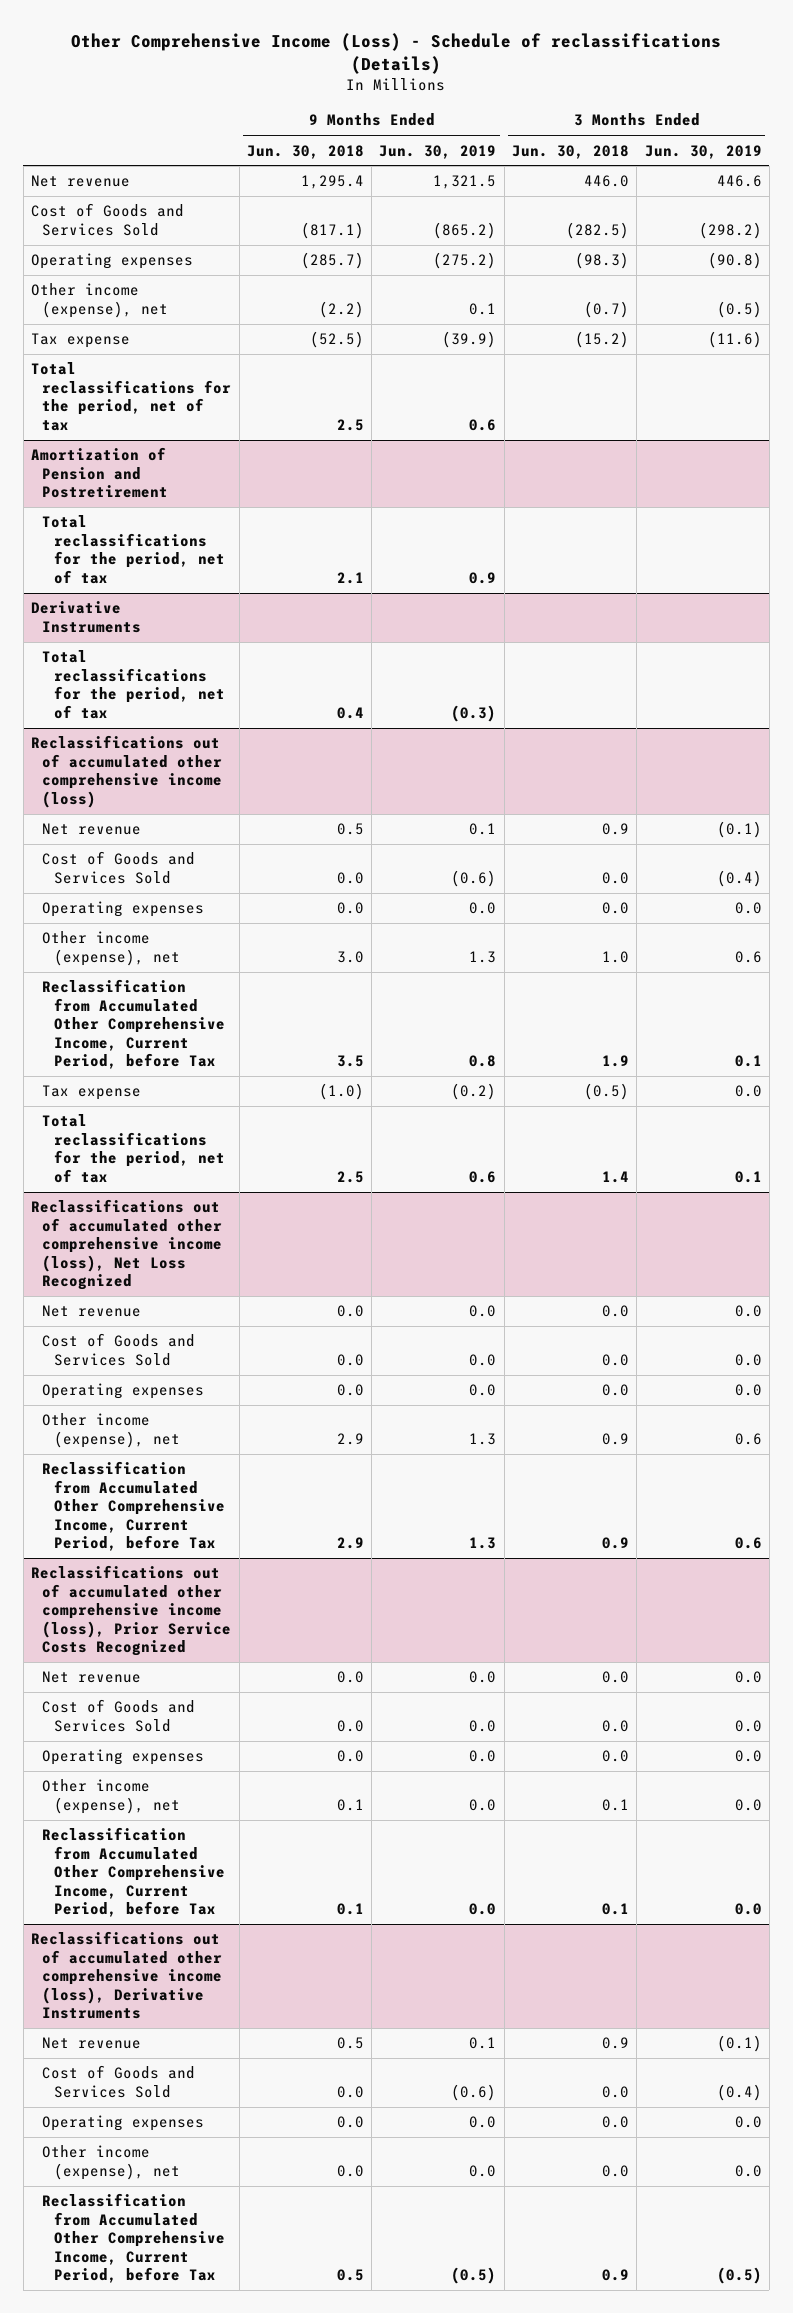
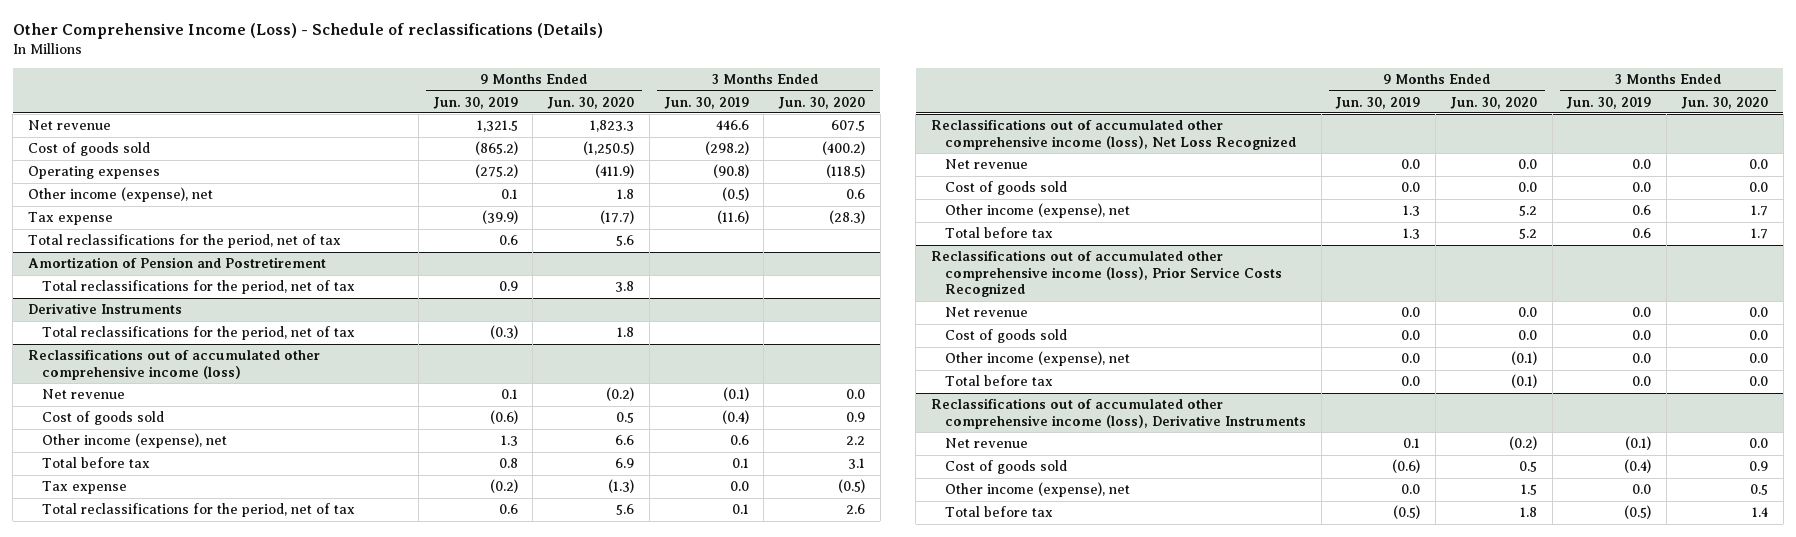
[246,144,364,159] Jun. 30, 2018 -> none
[512,144,630,159] Jun. 30, 2018 -> none
none -> [547,96,635,109] Jun. 30, 2020
none -> [778,96,866,109] Jun. 30, 2020
[31,203,185,236] Cost of Goods and Services Sold -> [28,142,151,157] Cost of goods sold
[42,901,205,918] Operating expenses -> none
[42,851,196,884] Cost of Goods and Services Sold -> [42,411,165,426] Cost of goods sold
[42,979,225,1070] Reclassification from Accumulated Other Comprehensive Income, Current Period, before Tax -> [42,457,151,469] Total before tax
[42,1383,205,1400] Operating expenses -> none
[42,1333,196,1366] Cost of Goods and Services Sold -> [944,181,1067,196] Cost of goods sold
[42,1461,225,1552] Reclassification from Accumulated Other Comprehensive Income, Current Period, before Tax -> [944,227,1053,239] Total before tax
[42,1749,205,1766] Operating expenses -> none
[42,1699,196,1732] Cost of Goods and Services Sold -> [944,329,1067,344] Cost of goods sold
[42,1827,225,1918] Reclassification from Accumulated Other Comprehensive Income, Current Period, before Tax -> [944,375,1053,387] Total before tax
[42,2115,205,2132] Operating expenses -> none
[42,2065,196,2098] Cost of Goods and Services Sold -> [944,460,1067,475] Cost of goods sold
[42,2193,225,2284] Reclassification from Accumulated Other Comprehensive Income, Current Period, before Tax -> [944,506,1053,518] Total before tax

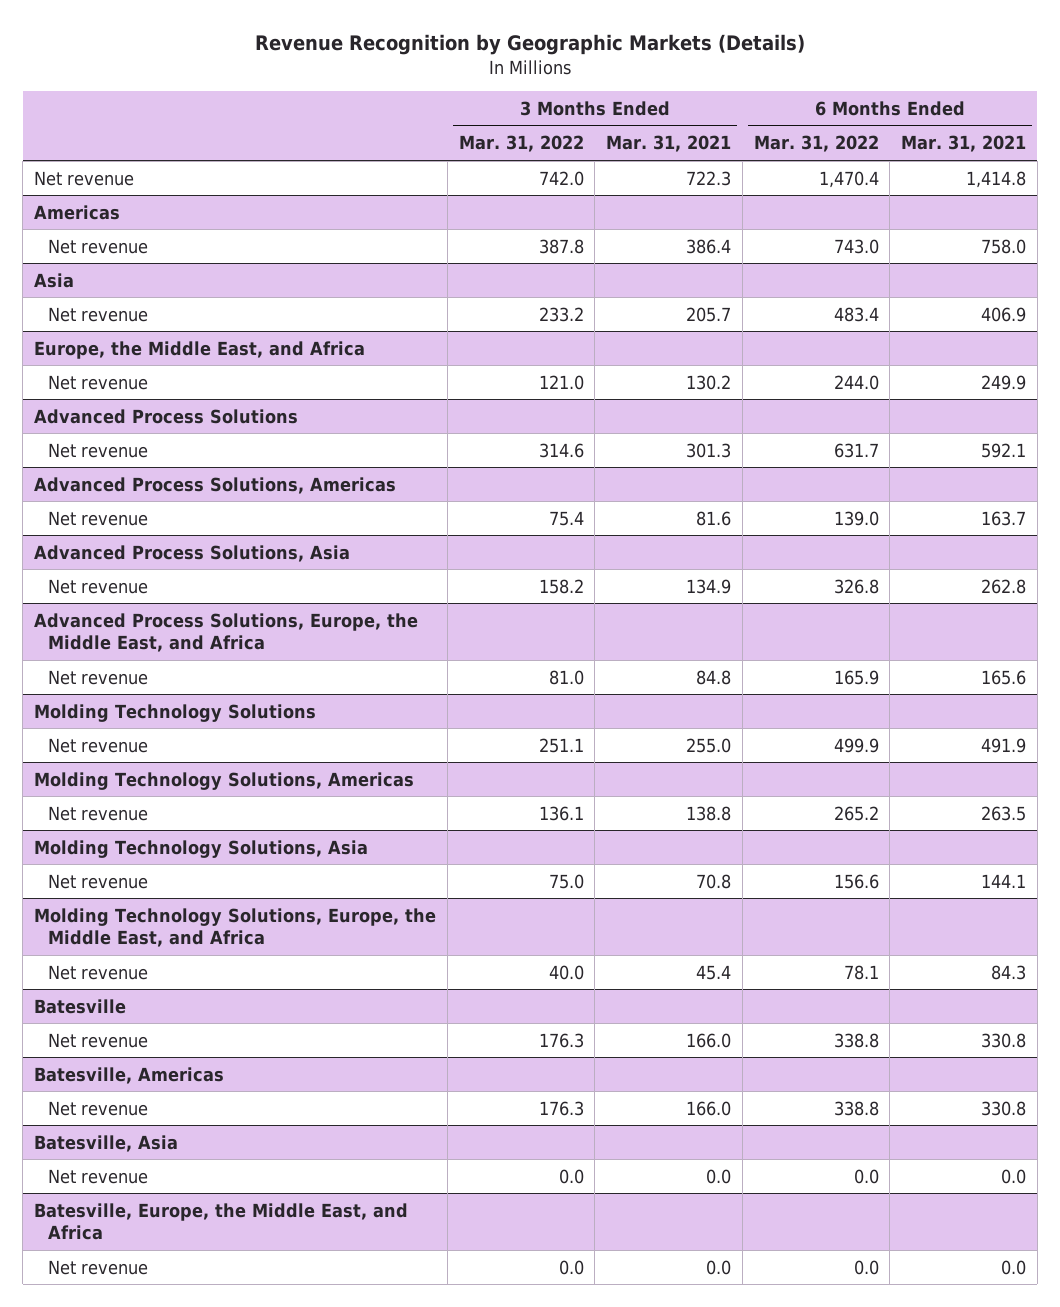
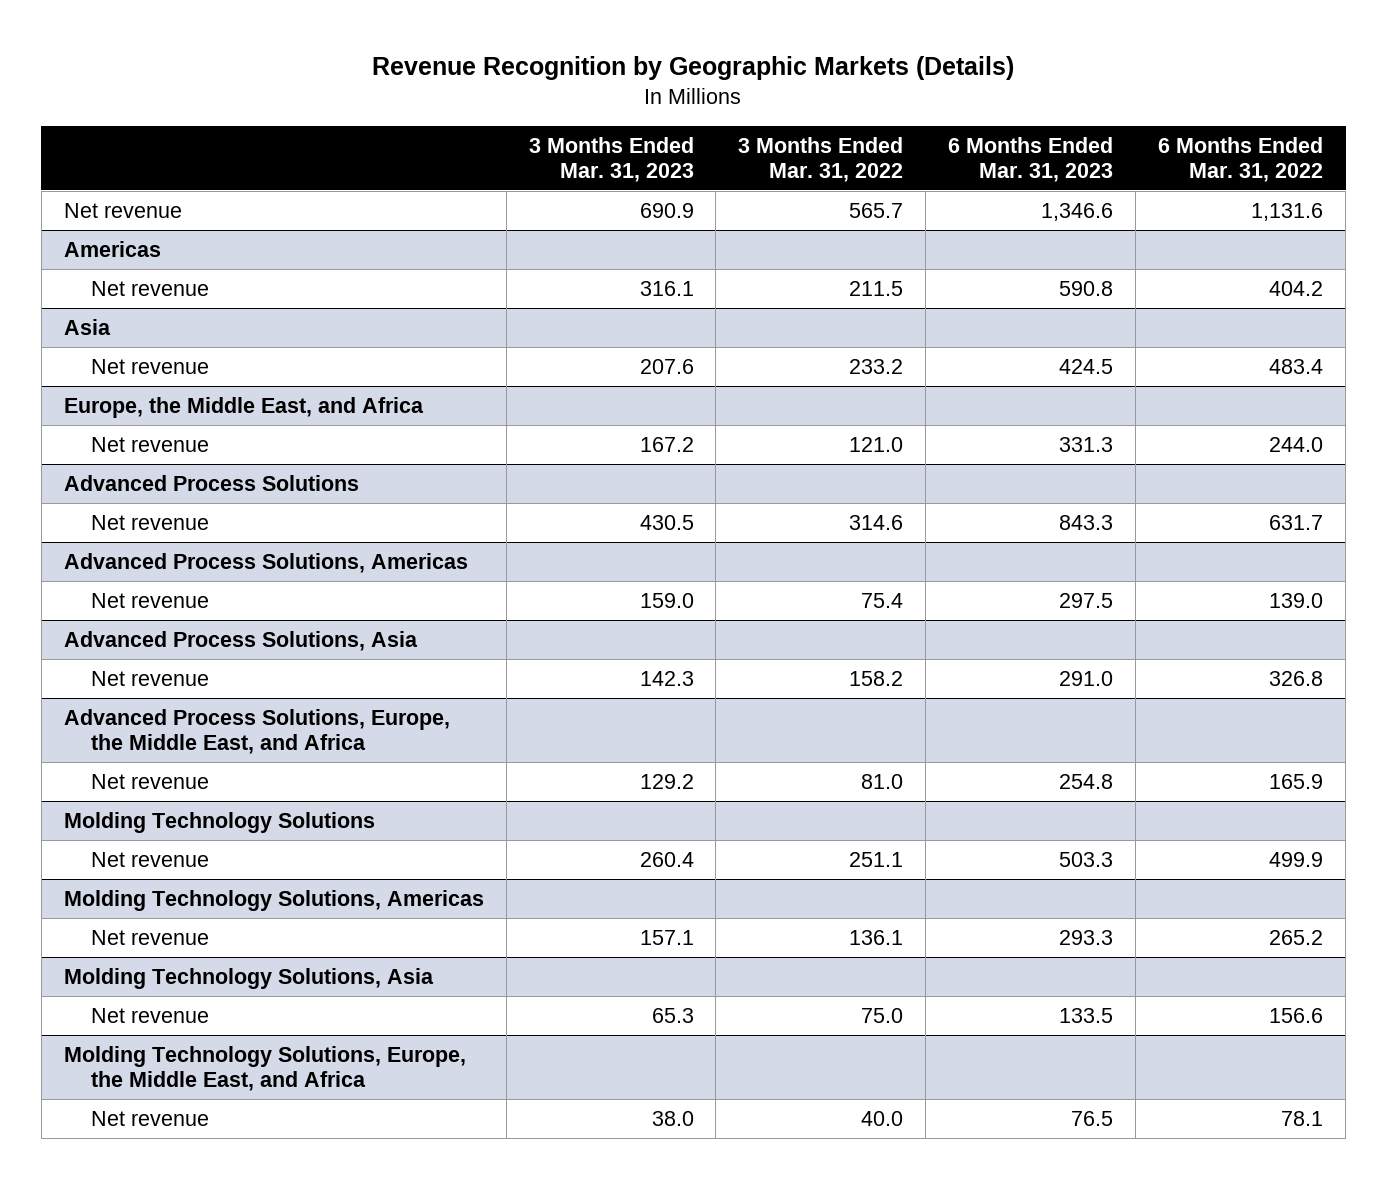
[606,135,732,153] Mar. 31, 2021 -> none
[901,135,1027,153] Mar. 31, 2021 -> none
none -> [528,136,694,183] 3 Months Ended Mar. 31, 2023
none -> [948,136,1114,183] 6 Months Ended Mar. 31, 2023
[538,170,584,186] 742.0 -> [849,202,904,218] 565.7
[818,170,879,188] 1,470.4 -> [1251,202,1324,221] 1,131.6
[538,238,584,254] 387.8 -> [849,280,904,296] 211.5
[833,238,879,254] 743.0 -> [1269,280,1324,296] 404.2
[34,998,127,1014] Batesville -> none
[47,1032,148,1048] Net revenue -> none
[34,1066,225,1084] Batesville, Americas -> none
[47,1100,148,1116] Net revenue -> none
[34,1134,179,1152] Batesville, Asia -> none
[47,1168,148,1184] Net revenue -> none
[34,1202,409,1241] Batesville, Europe, the Middle East, and Africa -> none
[47,1259,148,1275] Net revenue -> none

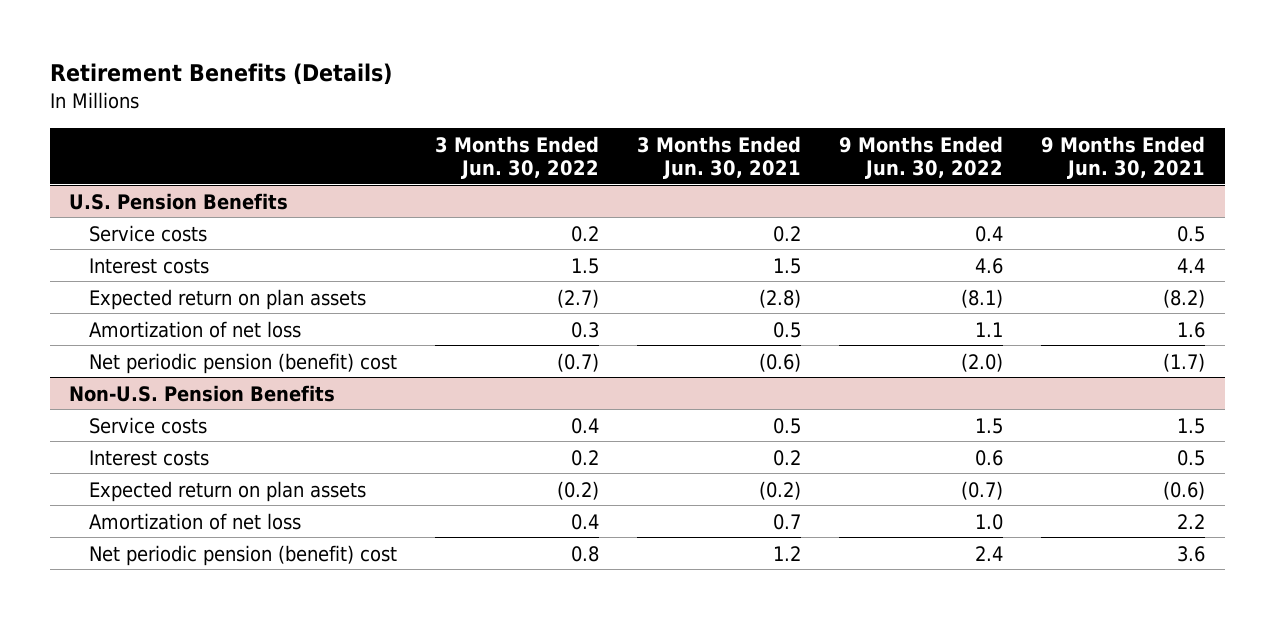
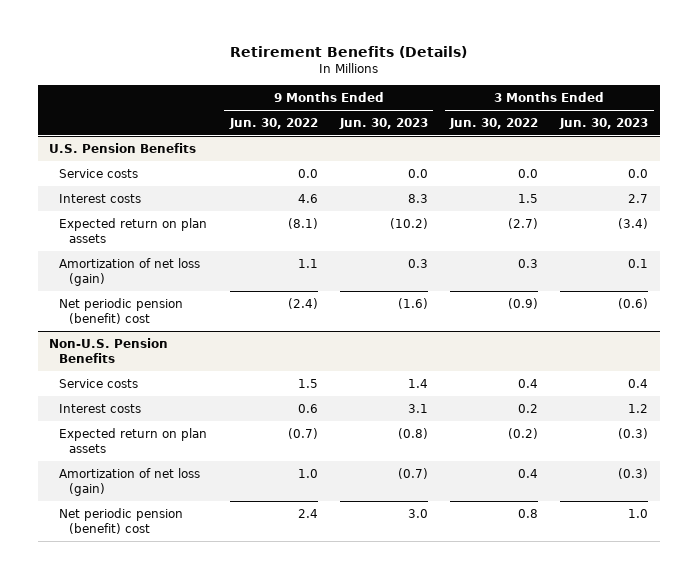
[637,135,802,179] 3 Months Ended Jun. 30, 2021 -> none
[1041,135,1206,179] 9 Months Ended Jun. 30, 2021 -> none
none -> [338,117,428,129] Jun. 30, 2023
none -> [559,117,649,129] Jun. 30, 2023
[571,225,600,242] 0.2 -> [518,168,539,178] 0.0
[975,225,1004,242] 0.4 -> [297,168,318,178] 0.0
[88,320,301,338] Amortization of net loss -> [59,257,201,287] Amortization of net loss (gain)
[557,352,600,372] (0.7) -> [508,297,539,309] (0.9)
[961,352,1004,372] (2.0) -> [287,297,318,309] (2.4)
[88,512,301,530] Amortization of net loss -> [59,467,201,497] Amortization of net loss (gain)

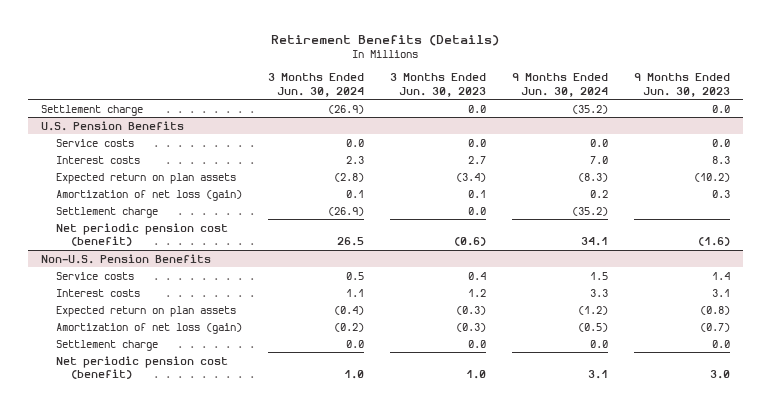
[228,117,318,129] Jun. 30, 2022 -> none
[449,117,539,129] Jun. 30, 2022 -> none
none -> [267,73,364,97] 3 Months Ended Jun. 30, 2024
none -> [511,73,608,97] 9 Months Ended Jun. 30, 2024
none -> [40,104,143,116] Settlement charge
none -> [55,206,158,218] Settlement charge
[59,297,184,325] Net periodic pension (benefit) cost -> [55,222,228,247] Net periodic pension cost (benefit)
none -> [55,339,158,351] Settlement charge
[59,507,184,535] Net periodic pension (benefit) cost -> [55,355,228,380] Net periodic pension cost (benefit)

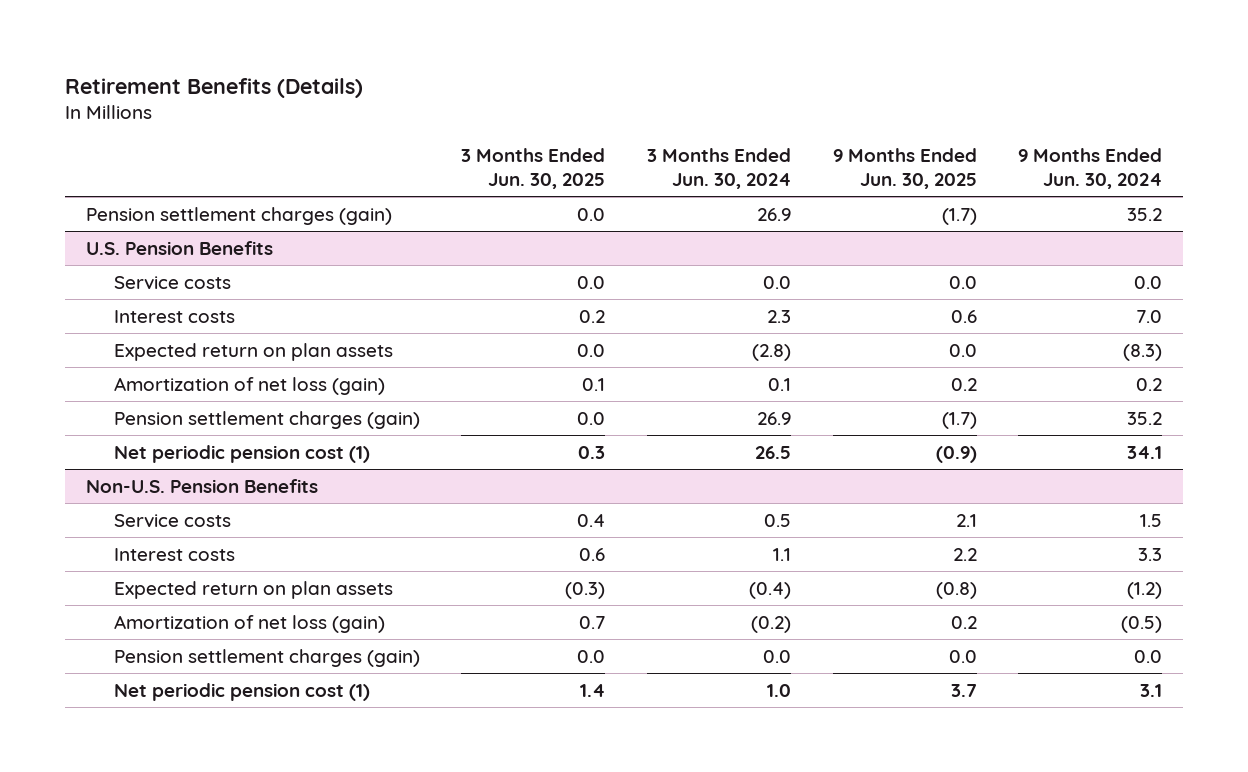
[389,73,486,97] 3 Months Ended Jun. 30, 2023 -> none
[633,73,730,97] 9 Months Ended Jun. 30, 2023 -> none
none -> [461,147,606,189] 3 Months Ended Jun. 30, 2025
none -> [832,147,977,189] 9 Months Ended Jun. 30, 2025
[40,104,143,116] Settlement charge -> [85,206,392,225] Pension settlement charges (gain)
[327,104,364,114] (26.9) -> [756,207,791,221] 26.9
[571,104,608,114] (35.2) -> [1127,207,1163,221] 35.2
[55,206,158,218] Settlement charge -> [113,410,420,429] Pension settlement charges (gain)
[327,206,364,216] (26.9) -> [756,411,791,425] 26.9
[571,206,608,216] (35.2) -> [1127,411,1163,425] 35.2
[55,222,228,247] Net periodic pension cost (benefit) -> [113,444,370,463] Net periodic pension cost (1)
[55,339,158,351] Settlement charge -> [113,648,420,667] Pension settlement charges (gain)
[55,355,228,380] Net periodic pension cost (benefit) -> [113,682,370,701] Net periodic pension cost (1)

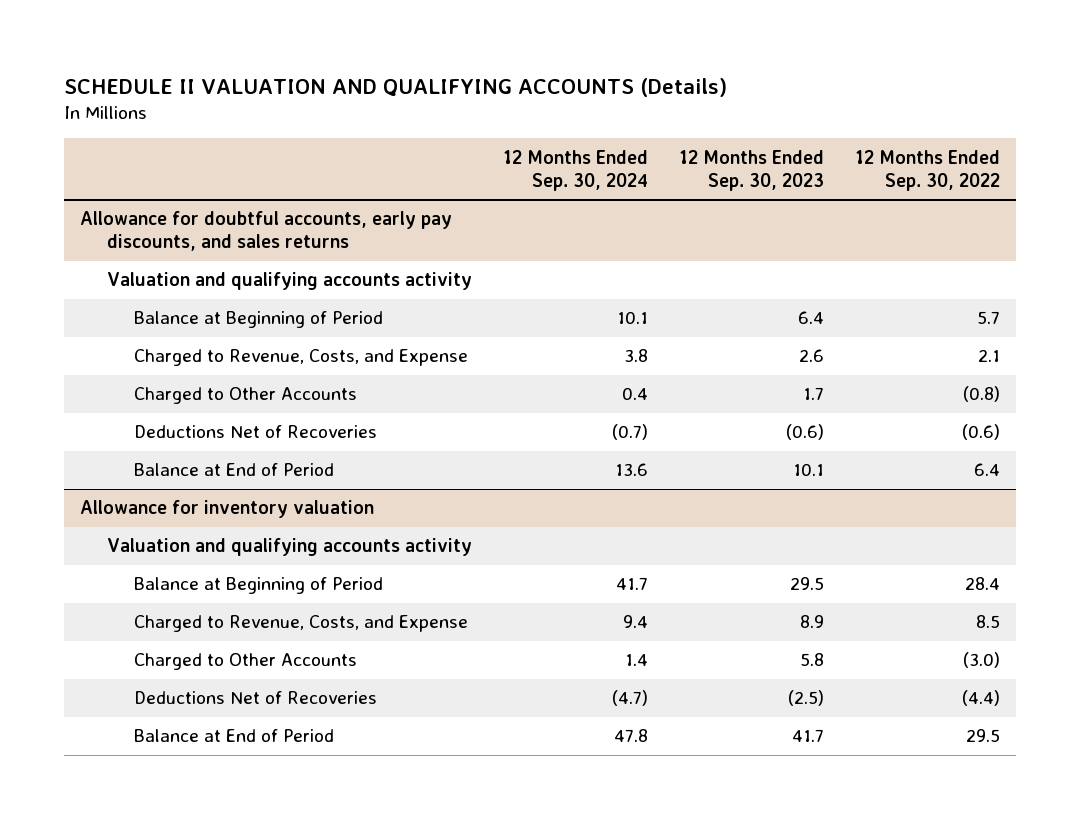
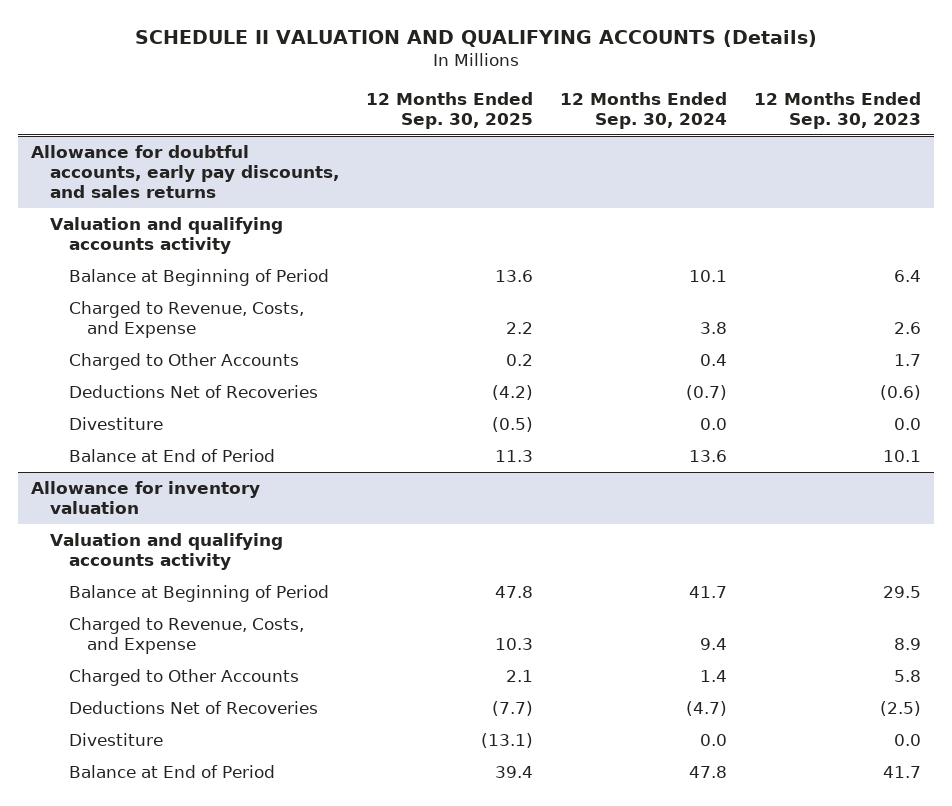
[855,149,1001,191] 12 Months Ended Sep. 30, 2022 -> none
none -> [365,91,533,129] 12 Months Ended Sep. 30, 2025
none -> [68,416,163,430] Divestiture
none -> [68,732,163,746] Divestiture

